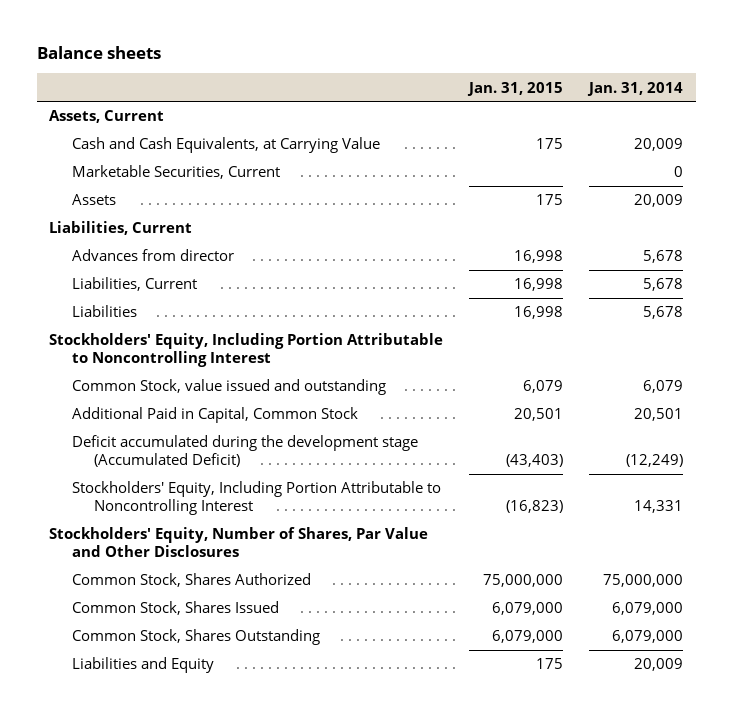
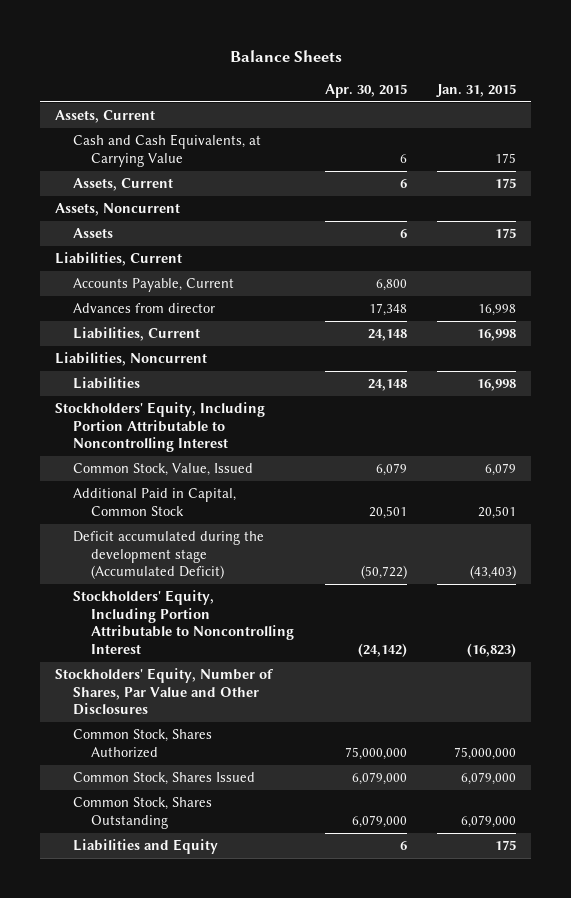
[36,45,161,59] Balance sheets -> [229,50,342,63] Balance Sheets
[587,81,684,96] Jan. 31, 2014 -> none
none -> [324,84,407,99] Apr. 30, 2015
[71,165,280,180] Marketable Securities, Current -> none
none -> [73,178,174,192] Assets, Current
none -> [54,203,180,217] Assets, Noncurrent
none -> [73,278,235,293] Accounts Payable, Current
none -> [54,352,207,367] Liabilities, Noncurrent
[71,379,386,396] Common Stock, value issued and outstanding -> [73,463,254,477] Common Stock, Value, Issued

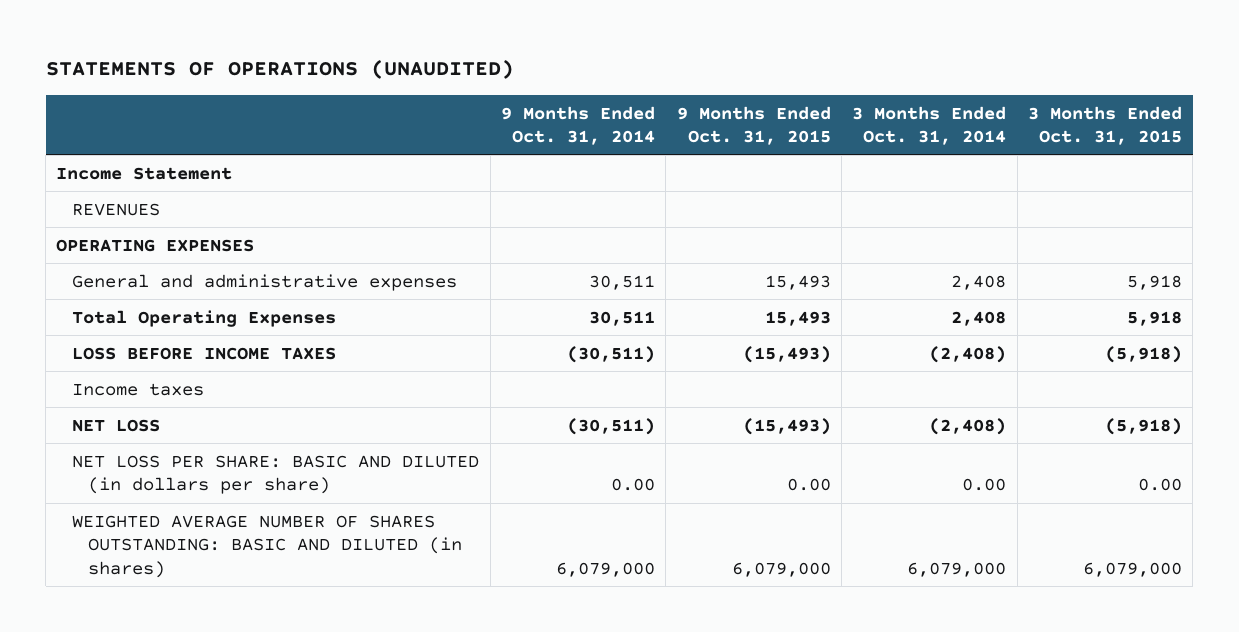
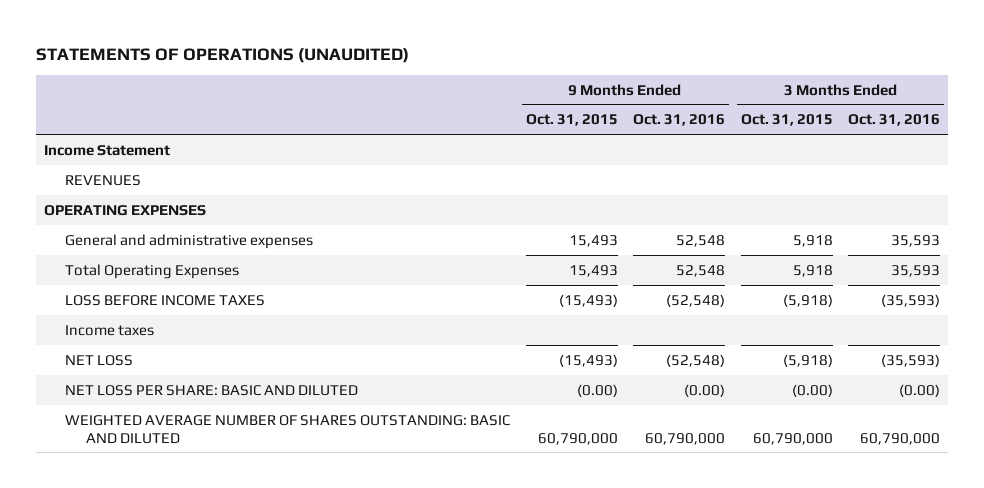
[501,105,656,145] 9 Months Ended Oct. 31, 2014 -> none
[852,105,1007,145] 3 Months Ended Oct. 31, 2014 -> none
none -> [633,114,726,127] Oct. 31, 2016
none -> [848,114,941,127] Oct. 31, 2016
[72,454,480,495] NET LOSS PER SHARE: BASIC AND DILUTED (in dollars per share) -> [64,384,358,396] NET LOSS PER SHARE: BASIC AND DILUTED
[786,478,831,492] 0.00 -> [576,383,618,397] (0.00)
[1138,478,1183,492] 0.00 -> [791,383,833,397] (0.00)
[72,514,463,578] WEIGHTED AVERAGE NUMBER OF SHARES OUTSTANDING: BASIC AND DILUTED (in shares) -> [64,414,510,444] WEIGHTED AVERAGE NUMBER OF SHARES OUTSTANDING: BASIC AND DILUTED
[731,561,831,577] 6,079,000 -> [537,432,618,445] 60,790,000
[1083,561,1183,577] 6,079,000 -> [752,432,833,445] 60,790,000

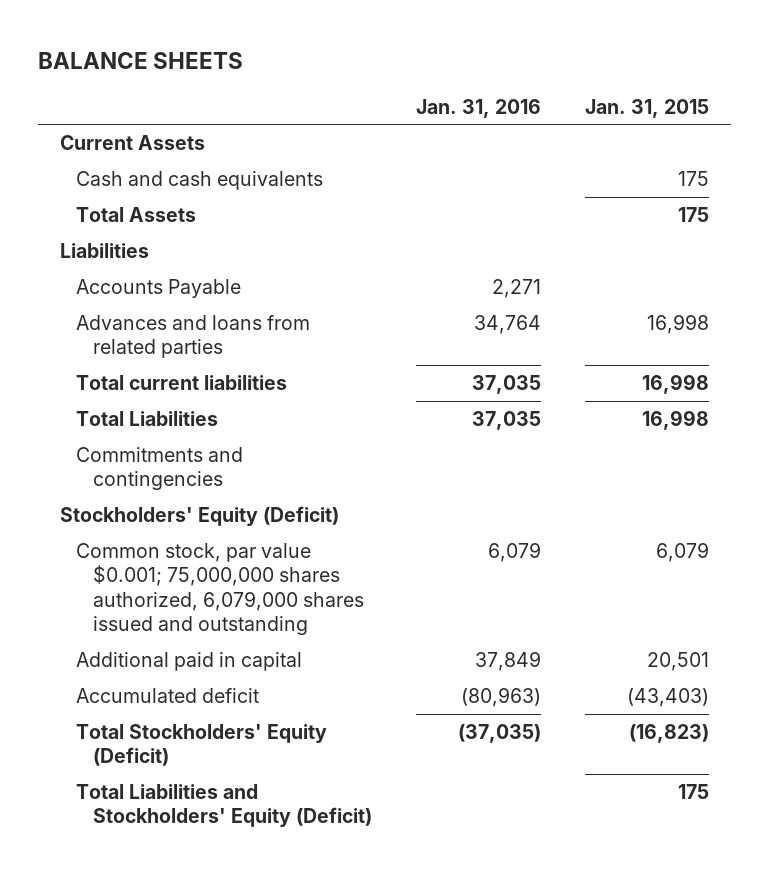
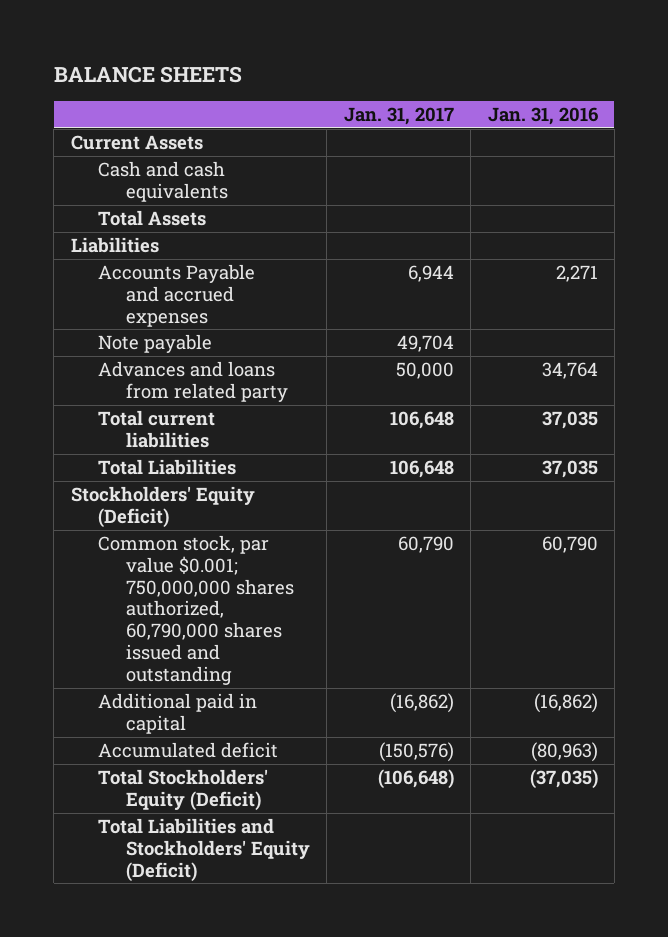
[585,98,710,118] Jan. 31, 2015 -> none
none -> [343,106,454,125] Jan. 31, 2017
[76,279,242,299] Accounts Payable -> [98,264,256,327] Accounts Payable and accrued expenses
none -> [98,334,213,354] Note payable
[76,315,311,359] Advances and loans from related parties -> [98,361,288,402] Advances and loans from related party
[76,447,244,491] Commitments and contingencies -> none
[76,543,364,636] Common stock, par value $0.001; 75,000,000 shares authorized, 6,079,000 shares issued and outstanding -> [98,535,294,685] Common stock, par value $0.001; 750,000,000 shares authorized, 60,790,000 shares issued and outstanding
[487,542,541,563] 6,079 -> [541,536,598,554] 60,790
[474,651,541,672] 37,849 -> [533,693,598,714] (16,862)

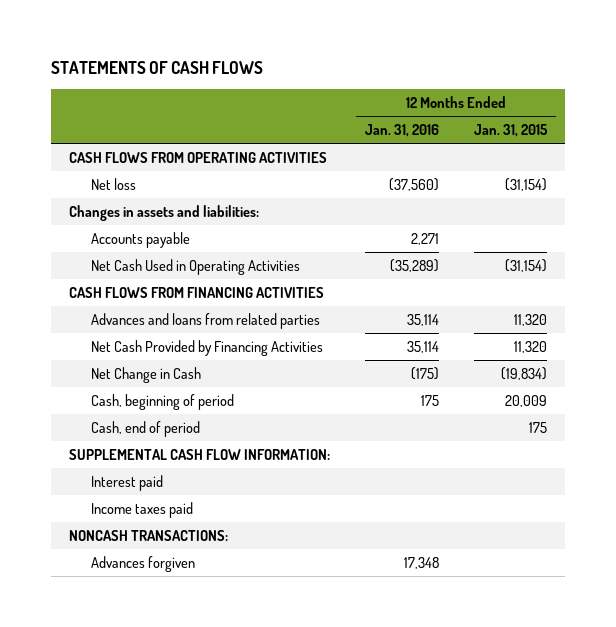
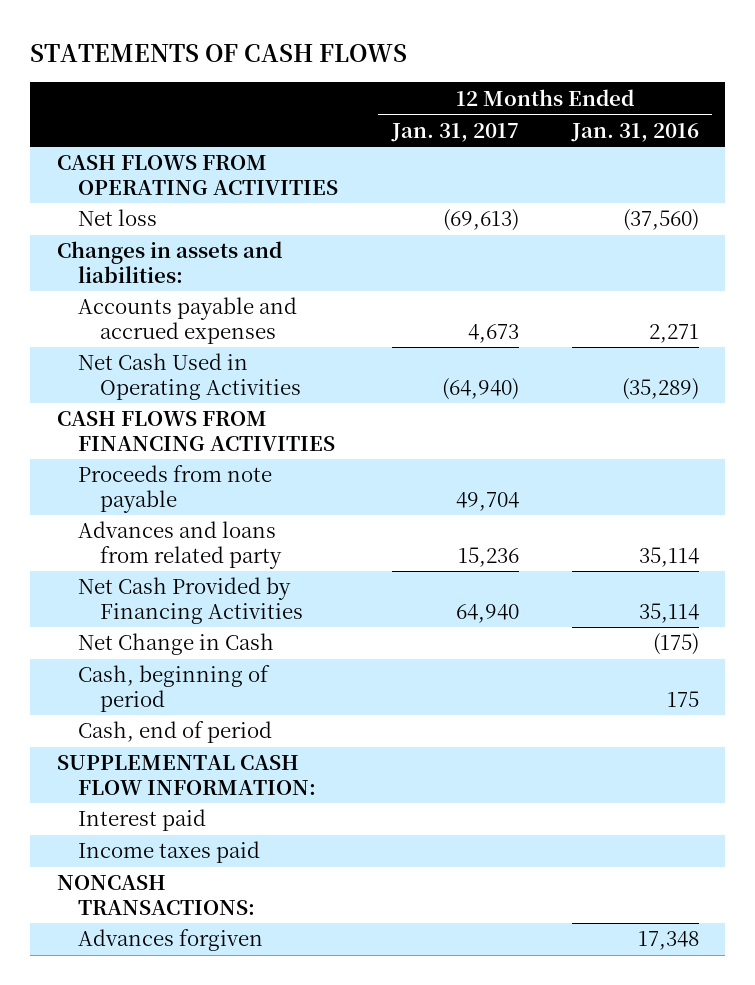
[474,124,549,138] Jan. 31, 2015 -> none
none -> [390,122,519,142] Jan. 31, 2017
[90,232,190,249] Accounts payable -> [78,297,298,344] Accounts payable and accrued expenses
none -> [78,465,273,513] Proceeds from note payable
[90,313,320,330] Advances and loans from related parties -> [78,521,283,569] Advances and loans from related party

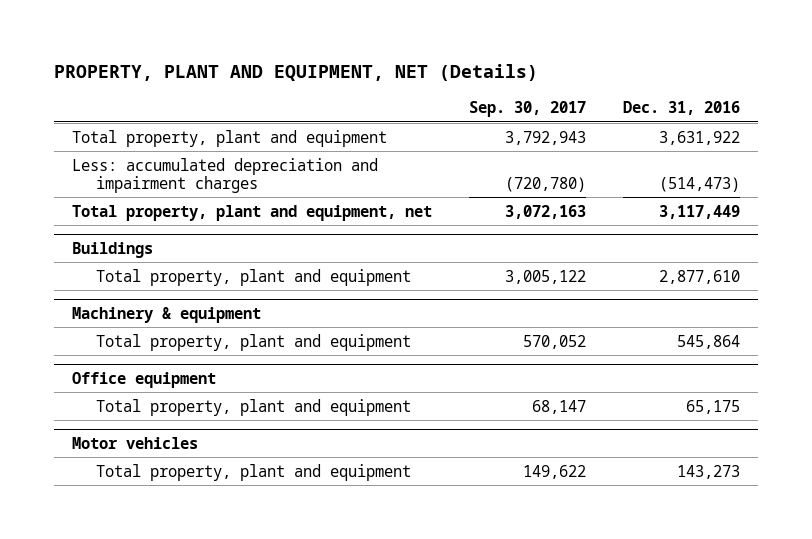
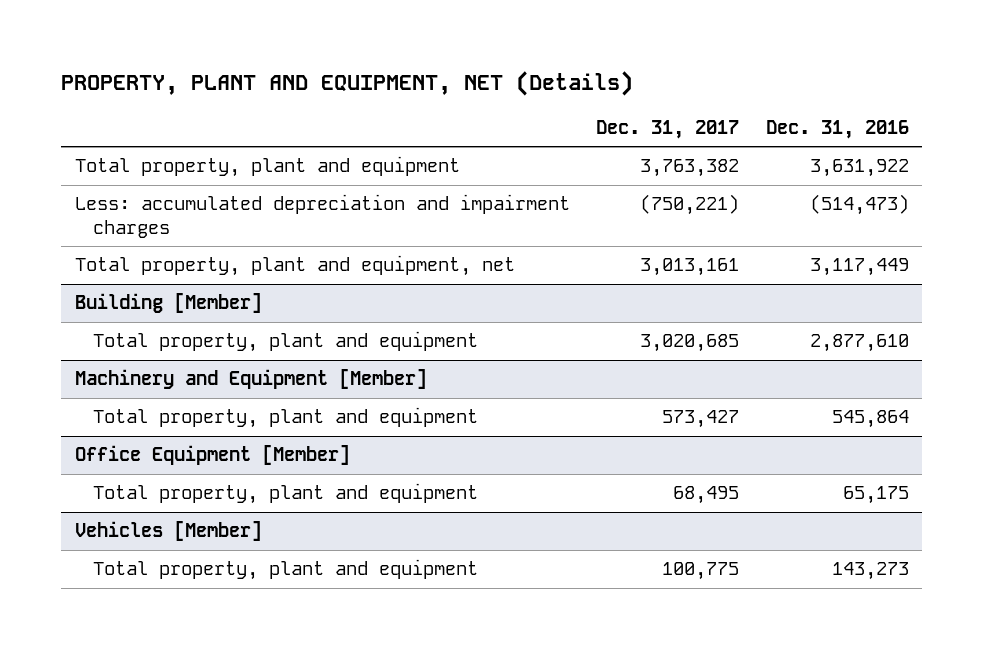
[469,101,587,118] Sep. 30, 2017 -> none
none -> [596,120,740,140] Dec. 31, 2017
[72,241,154,258] Buildings -> [74,293,262,314] Building [Member]
[72,306,262,323] Machinery & equipment -> [74,369,427,390] Machinery and Equipment [Member]
[72,371,217,388] Office equipment -> [74,445,350,466] Office Equipment [Member]
[72,436,199,449] Motor vehicles -> [74,521,262,542] Vehicles [Member]

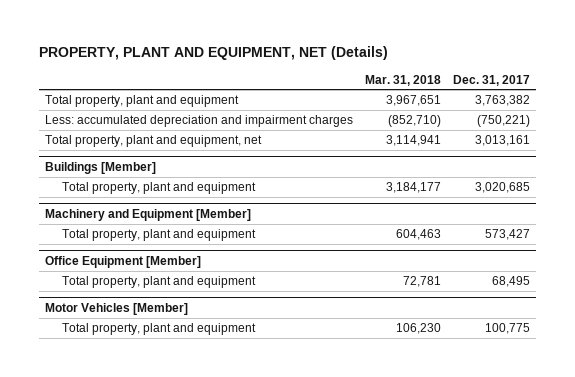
[765,120,909,140] Dec. 31, 2016 -> none
none -> [365,74,442,86] Mar. 31, 2018
[74,293,262,314] Building [Member] -> [44,162,156,175] Buildings [Member]
[74,521,262,542] Vehicles [Member] -> [44,303,188,316] Motor Vehicles [Member]

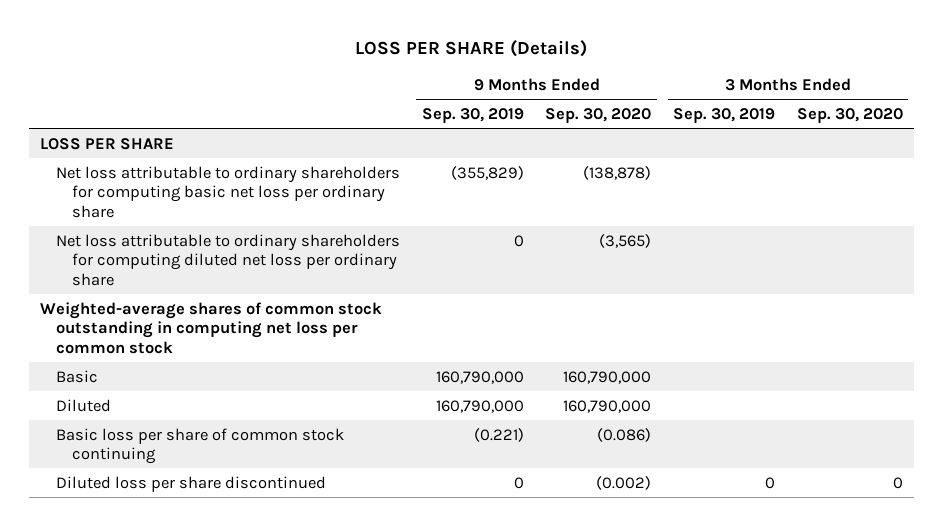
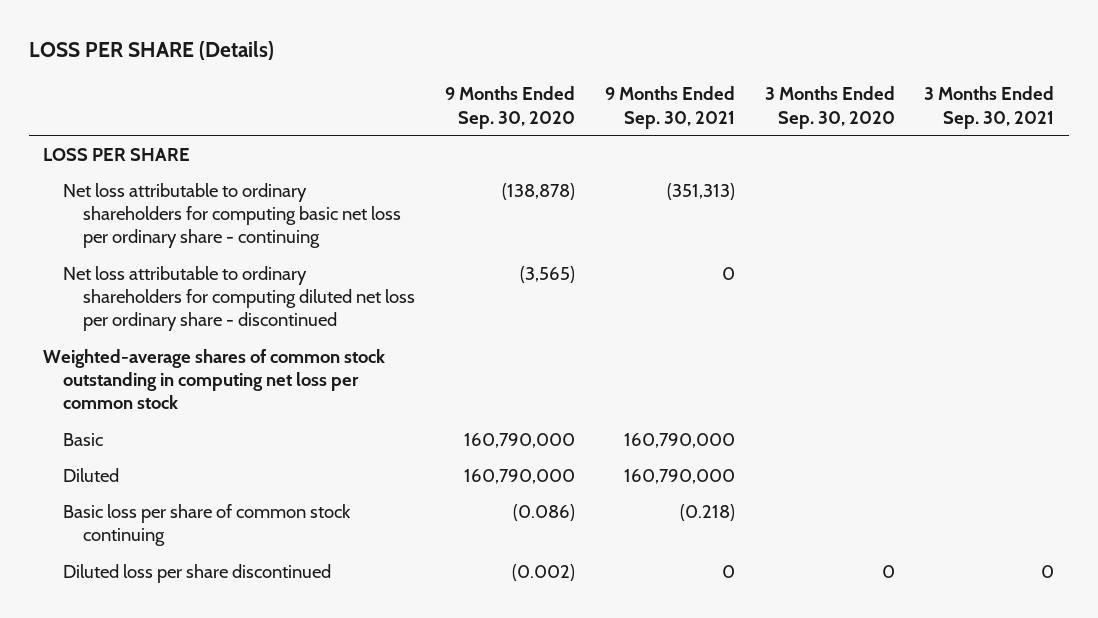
[421,108,524,124] Sep. 30, 2019 -> none
[673,108,776,124] Sep. 30, 2019 -> none
none -> [604,86,735,129] 9 Months Ended Sep. 30, 2021
none -> [924,86,1055,129] 3 Months Ended Sep. 30, 2021
[56,165,401,218] Net loss attributable to ordinary shareholders for computing basic net loss per ordinary share -> [63,182,402,249] Net loss attributable to ordinary shareholders for computing basic net loss per ordinary share - continuing
[56,233,401,286] Net loss attributable to ordinary shareholders for computing diluted net loss per ordinary share -> [63,265,416,332] Net loss attributable to ordinary shareholders for computing diluted net loss per ordinary share - discontinued

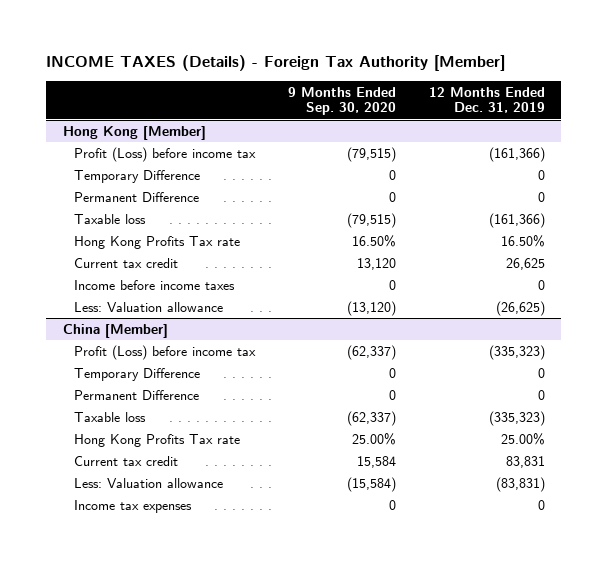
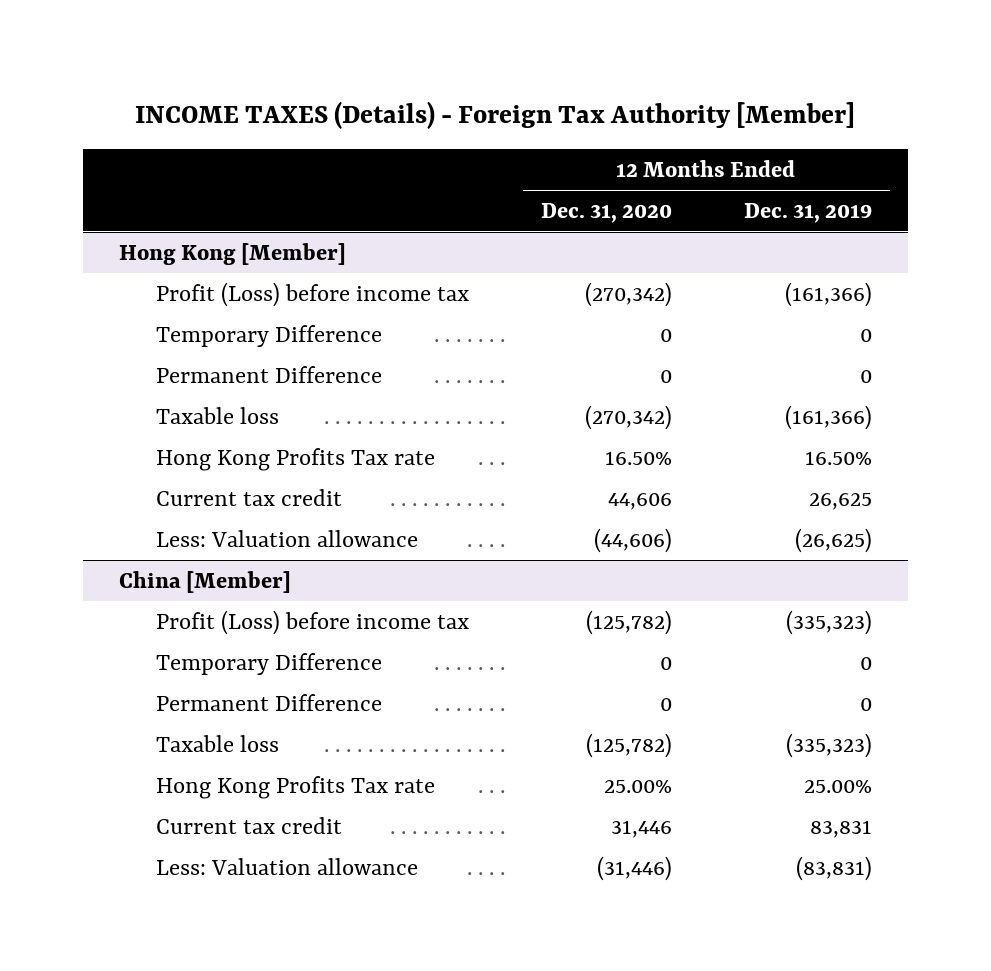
[288,86,397,116] 9 Months Ended Sep. 30, 2020 -> none
none -> [540,202,672,223] Dec. 31, 2020
[74,279,236,290] Income before income taxes -> none
[74,499,193,513] Income tax expenses -> none

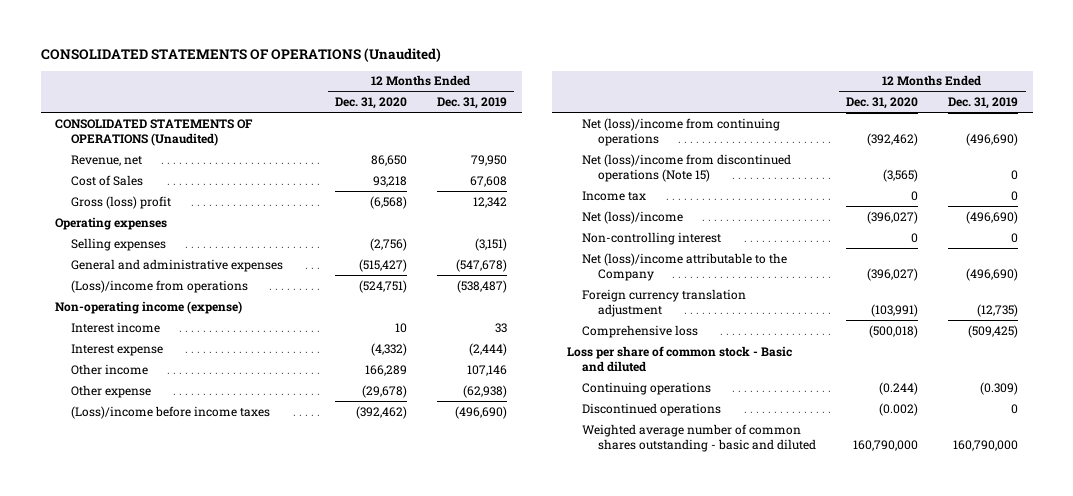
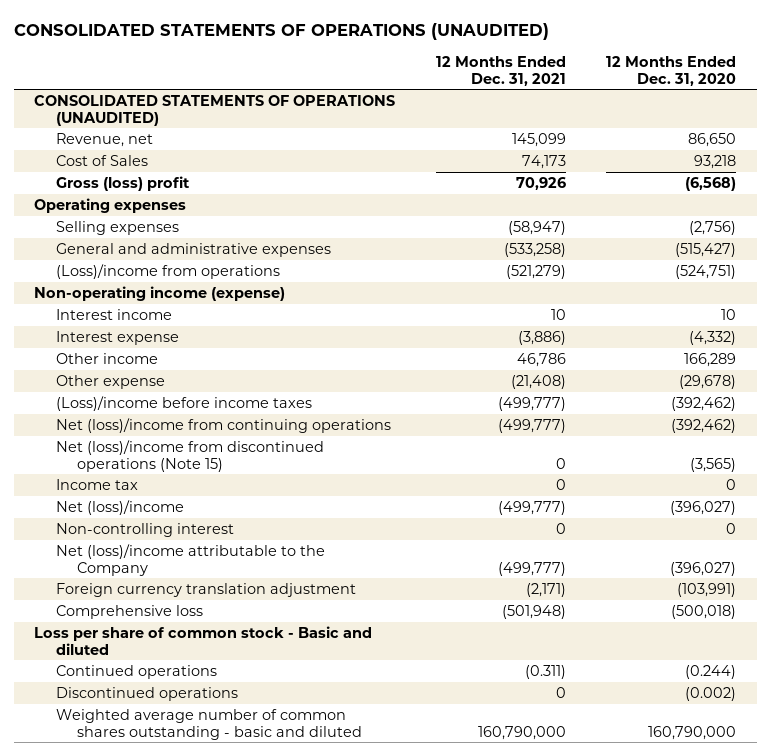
[40,47,441,62] CONSOLIDATED STATEMENTS OF OPERATIONS (Unaudited) -> [14,23,550,41] CONSOLIDATED STATEMENTS OF OPERATIONS (UNAUDITED)
[436,97,507,110] Dec. 31, 2019 -> none
none -> [435,55,566,86] 12 Months Ended Dec. 31, 2021
[55,118,254,146] CONSOLIDATED STATEMENTS OF OPERATIONS (Unaudited) -> [34,94,396,126] CONSOLIDATED STATEMENTS OF OPERATIONS (UNAUDITED)
[582,381,712,395] Continuing operations -> [55,664,217,679] Continued operations

